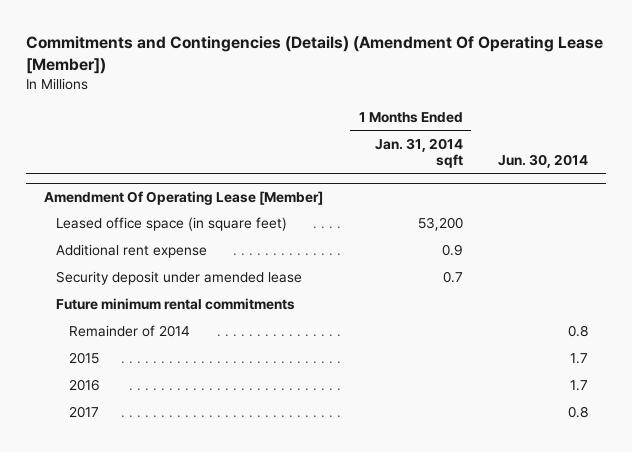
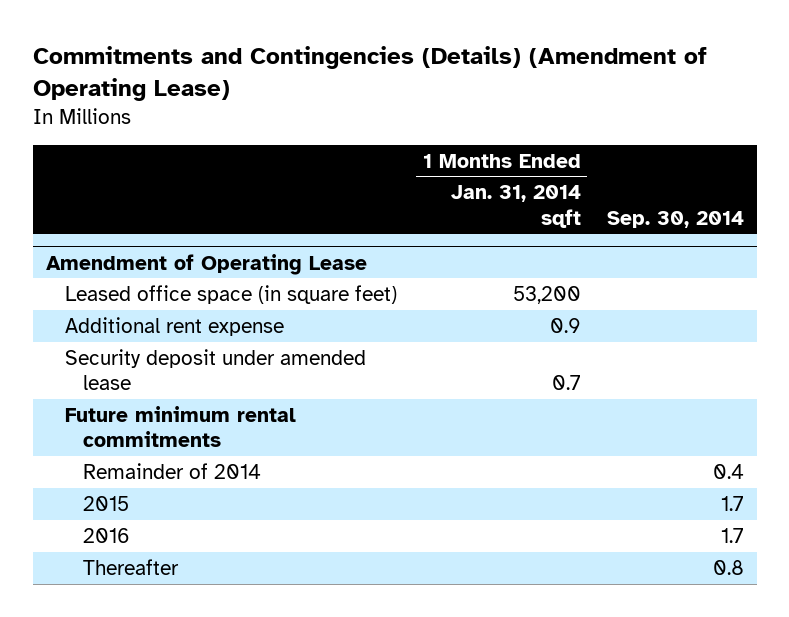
[26,36,604,75] Commitments and Contingencies (Details) (Amendment Of Operating Lease [Member]) -> [32,46,707,102] Commitments and Contingencies (Details) (Amendment of Operating Lease)
[497,154,588,169] Jun. 30, 2014 -> none
none -> [606,210,744,228] Sep. 30, 2014
[44,190,324,205] Amendment Of Operating Lease [Member] -> [45,253,367,275] Amendment of Operating Lease
[68,406,99,419] 2017 -> [83,558,180,575] Thereafter

